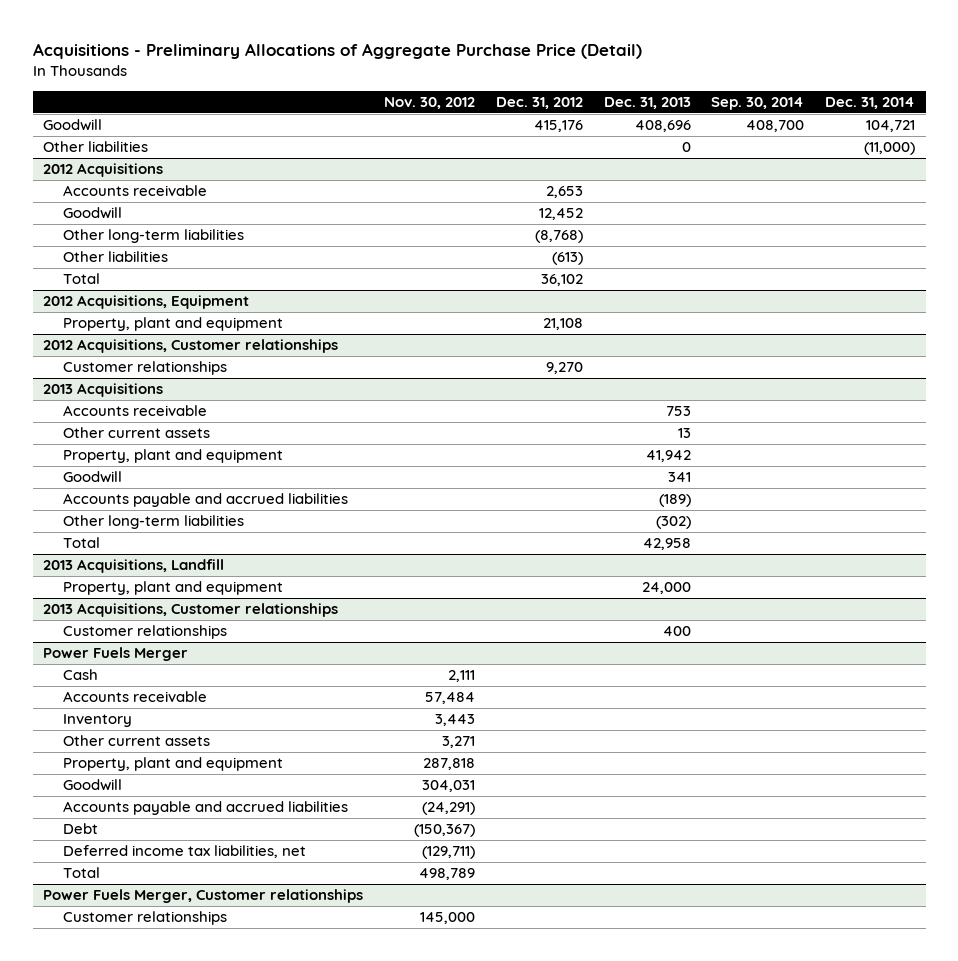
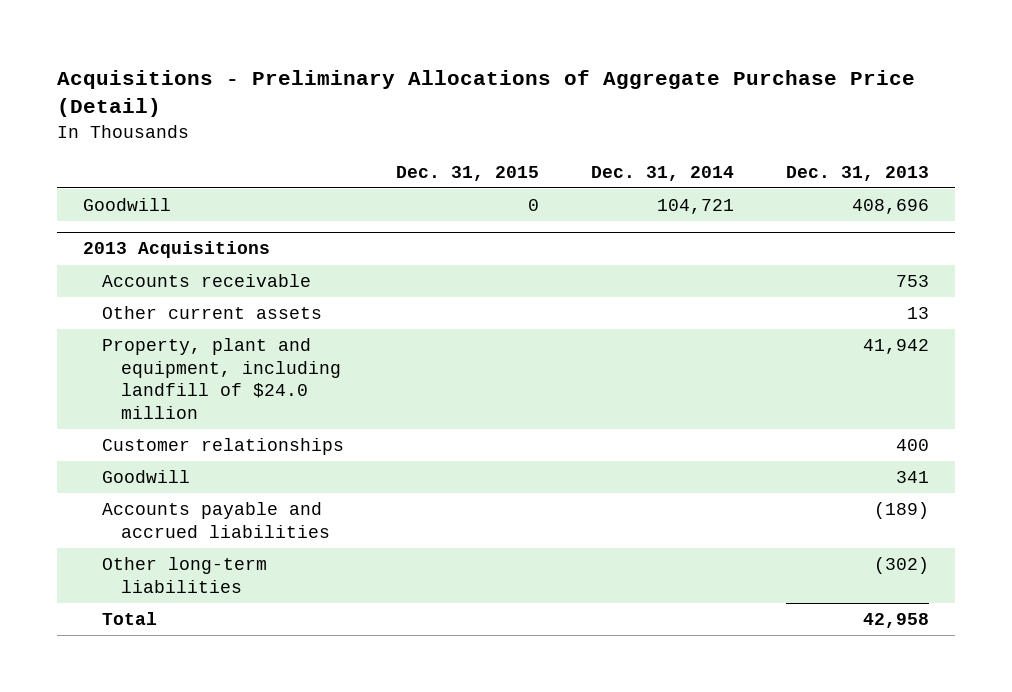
[383,97,475,110] Nov. 30, 2012 -> none
[495,97,583,110] Dec. 31, 2012 -> none
[711,97,805,111] Sep. 30, 2014 -> none
none -> [396,165,540,181] Dec. 31, 2015
[43,141,149,153] Other liabilities -> none
[43,163,164,178] 2012 Acquisitions -> none
[63,185,208,197] Accounts receivable -> none
[63,207,123,220] Goodwill -> none
[63,229,245,244] Other long-term liabilities -> none
[63,251,169,263] Other liabilities -> none
[63,273,101,285] Total -> none
[43,295,250,310] 2012 Acquisitions, Equipment -> none
[63,317,284,332] Property, plant and equipment -> none
[43,339,339,354] 2012 Acquisitions, Customer relationships -> none
[63,361,228,376] Customer relationships -> none
[63,449,284,464] Property, plant and equipment -> [102,338,342,419] Property, plant and equipment, including landfill of $24.0 million
none -> [102,438,345,456] Customer relationships
[43,559,225,574] 2013 Acquisitions, Landfill -> none
[63,581,284,596] Property, plant and equipment -> none
[43,603,339,618] 2013 Acquisitions, Customer relationships -> none
[63,625,228,640] Customer relationships -> none
[43,647,189,662] Power Fuels Merger -> none
[63,669,99,681] Cash -> none
[63,691,208,703] Accounts receivable -> none
[63,714,133,728] Inventory -> none
[63,735,211,747] Other current assets -> none
[63,757,284,772] Property, plant and equipment -> none
[63,779,123,792] Goodwill -> none
[63,801,349,816] Accounts payable and accrued liabilities -> none
[63,823,99,835] Debt -> none
[63,845,307,859] Deferred income tax liabilities, net -> none
[63,867,101,879] Total -> none
[43,889,364,904] Power Fuels Merger, Customer relationships -> none
[63,911,228,926] Customer relationships -> none

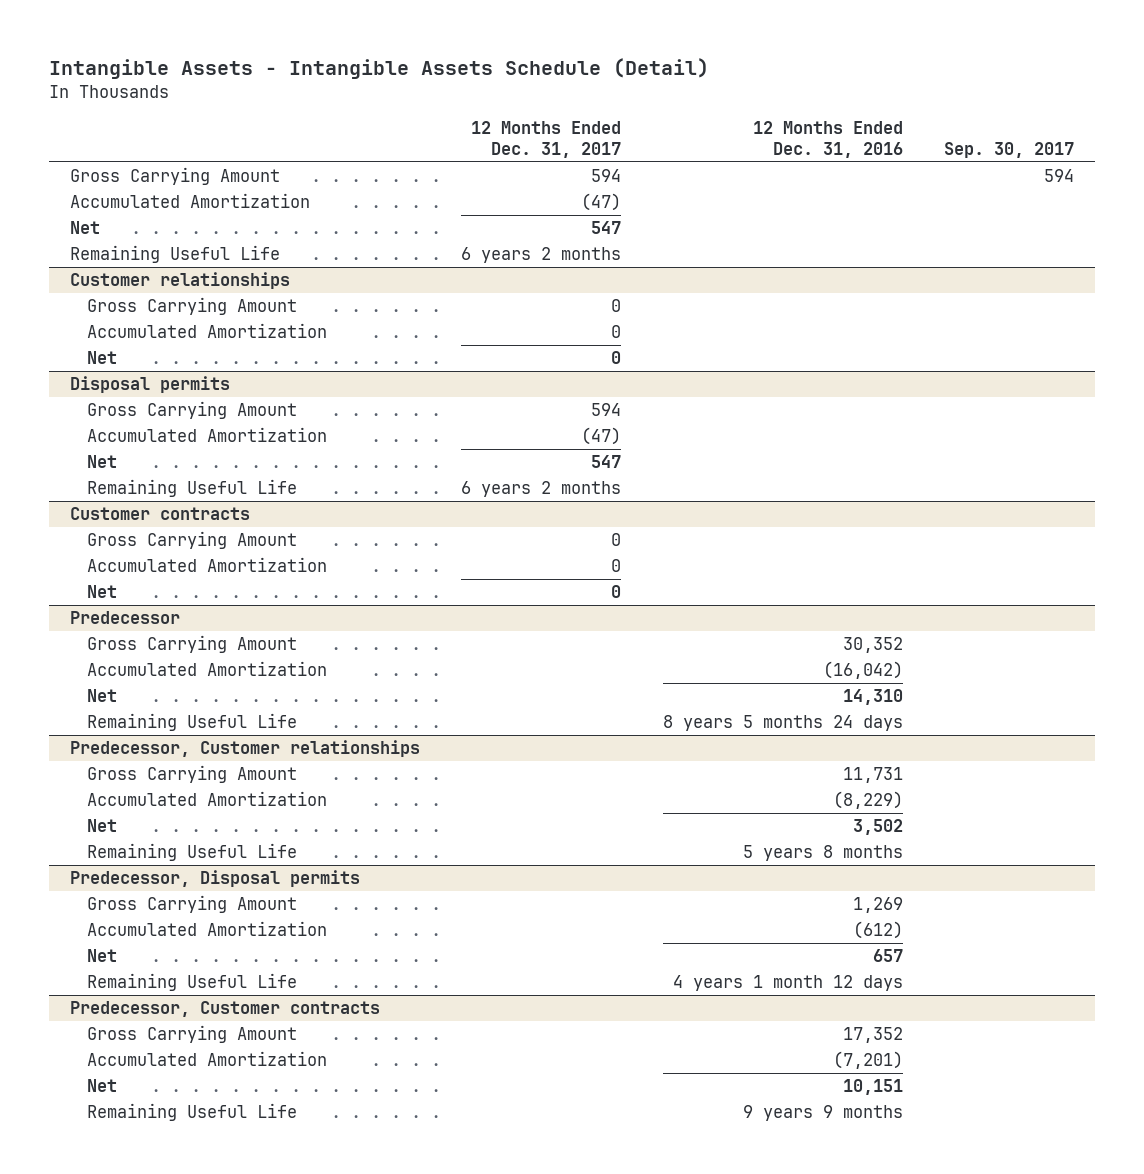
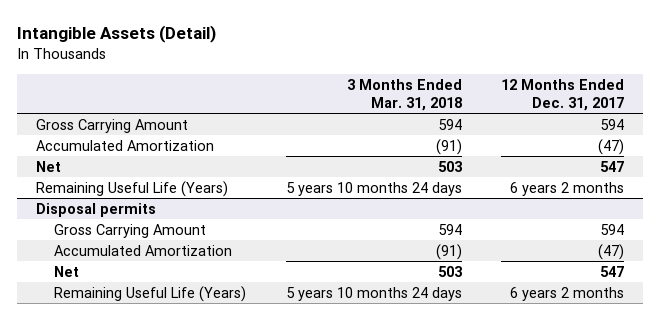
[49,58,710,80] Intangible Assets - Intangible Assets Schedule (Detail) -> [16,25,216,44] Intangible Assets (Detail)
[752,120,903,159] 12 Months Ended Dec. 31, 2016 -> none
[944,142,1075,159] Sep. 30, 2017 -> none
none -> [346,78,462,111] 3 Months Ended Mar. 31, 2018
[70,272,291,290] Customer relationships -> none
[86,297,297,316] Gross Carrying Amount -> none
[86,323,327,339] Accumulated Amortization -> none
[86,351,117,365] Net -> none
[70,245,281,264] Remaining Useful Life -> [36,180,229,197] Remaining Useful Life (Years)
[70,507,251,521] Customer contracts -> none
[86,531,297,550] Gross Carrying Amount -> none
[86,557,327,573] Accumulated Amortization -> none
[86,585,117,599] Net -> none
[70,611,181,625] Predecessor -> none
[86,635,297,654] Gross Carrying Amount -> none
[86,661,327,677] Accumulated Amortization -> none
[86,689,117,703] Net -> none
[86,713,297,732] Remaining Useful Life -> none
[70,740,421,758] Predecessor, Customer relationships -> none
[86,765,297,784] Gross Carrying Amount -> none
[86,791,327,807] Accumulated Amortization -> none
[86,819,117,833] Net -> none
[86,843,297,862] Remaining Useful Life -> none
[70,870,361,888] Predecessor, Disposal permits -> none
[86,895,297,914] Gross Carrying Amount -> none
[86,921,327,937] Accumulated Amortization -> none
[86,949,117,963] Net -> none
[86,973,297,992] Remaining Useful Life -> none
[70,1001,381,1018] Predecessor, Customer contracts -> none
[86,1025,297,1044] Gross Carrying Amount -> none
[86,1051,327,1067] Accumulated Amortization -> none
[86,1079,117,1093] Net -> none
[86,1103,297,1122] Remaining Useful Life -> none
[86,479,297,498] Remaining Useful Life -> [54,285,247,302] Remaining Useful Life (Years)

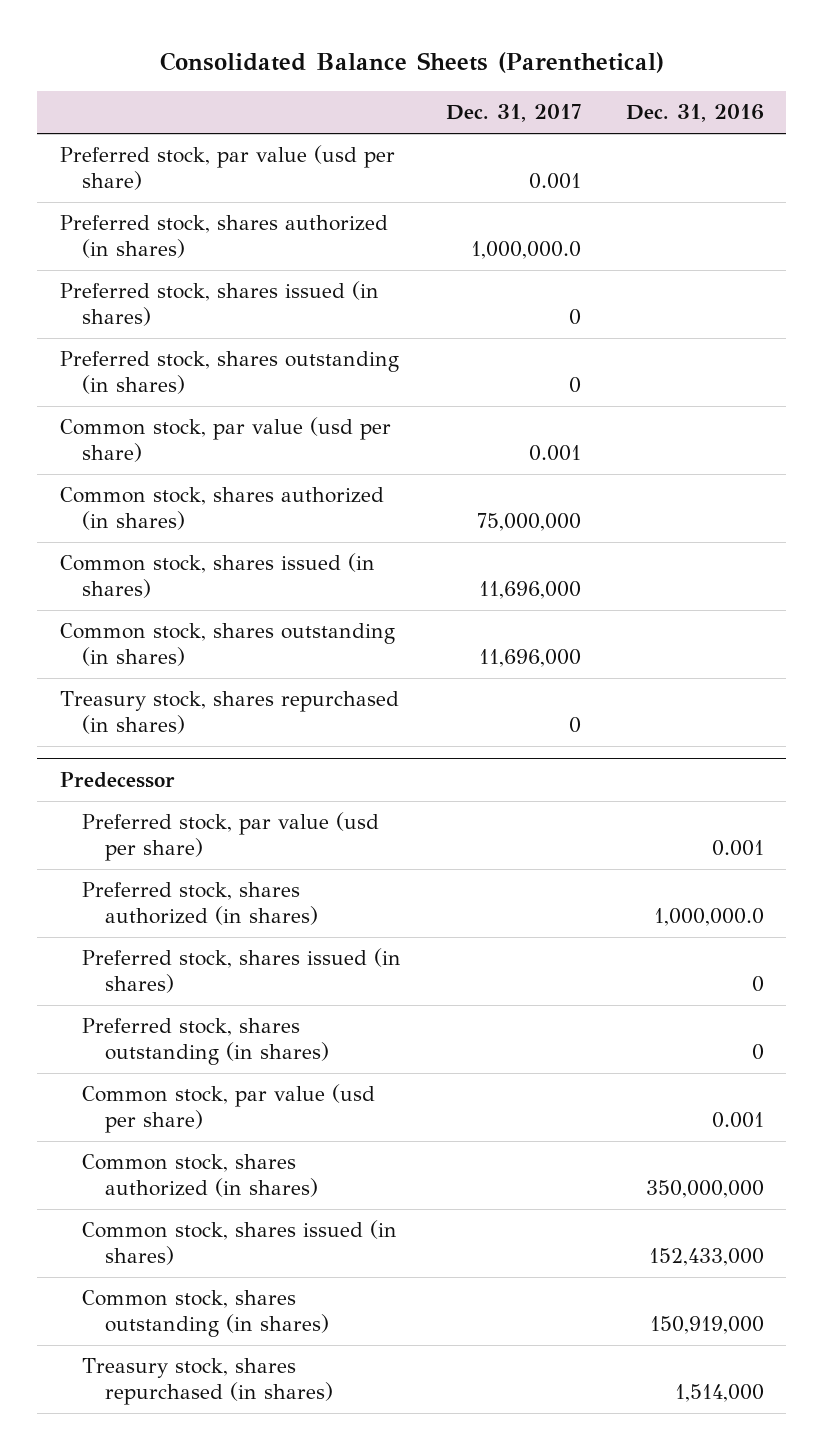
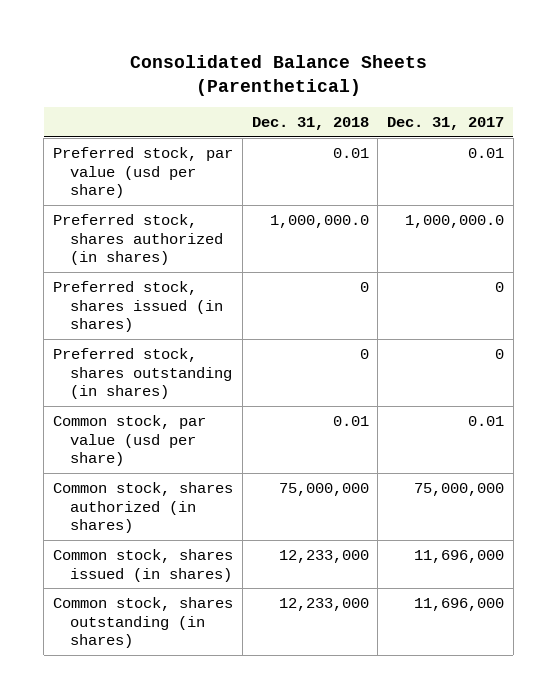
[625,104,764,123] Dec. 31, 2016 -> none
none -> [251,117,369,131] Dec. 31, 2018
[529,172,582,189] 0.001 -> [468,147,505,158] 0.01
[529,444,582,461] 0.001 -> [468,415,505,426] 0.01
[59,691,399,734] Treasury stock, shares repurchased (in shares) -> none
[59,772,175,789] Predecessor -> none
[82,812,380,861] Preferred stock, par value (usd per share) -> none
[82,882,319,925] Preferred stock, shares authorized (in shares) -> none
[82,948,402,993] Preferred stock, shares issued (in shares) -> none
[82,1018,330,1065] Preferred stock, shares outstanding (in shares) -> none
[82,1084,376,1133] Common stock, par value (usd per share) -> none
[82,1154,319,1197] Common stock, shares authorized (in shares) -> none
[82,1220,398,1265] Common stock, shares issued (in shares) -> none
[82,1290,330,1337] Common stock, shares outstanding (in shares) -> none
[82,1358,334,1405] Treasury stock, shares repurchased (in shares) -> none

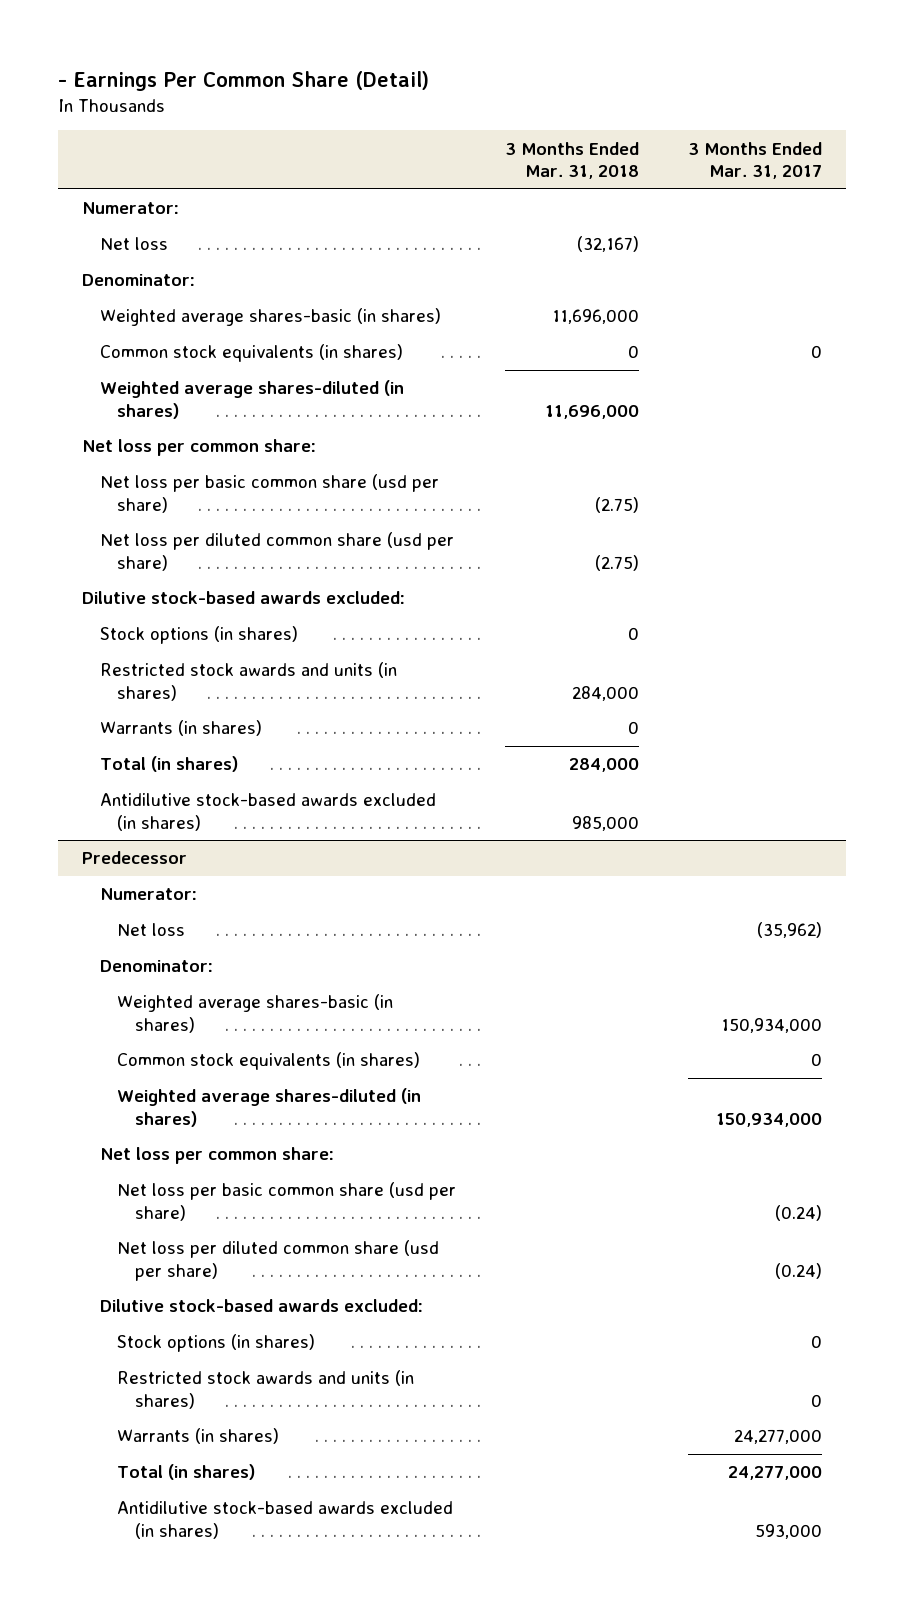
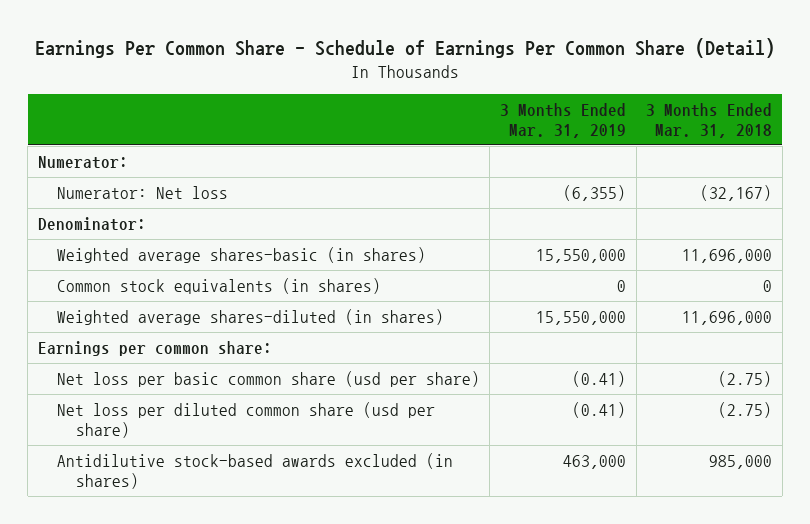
[57,70,429,91] - Earnings Per Common Share (Detail) -> [35,37,776,58] Earnings Per Common Share - Schedule of Earnings Per Common Share (Detail)
[687,141,822,180] 3 Months Ended Mar. 31, 2017 -> none
none -> [500,103,627,138] 3 Months Ended Mar. 31, 2019
[99,237,168,251] Net loss -> [56,186,228,200] Numerator: Net loss
[82,439,317,457] Net loss per common share: -> [37,341,272,357] Earnings per common share:
[82,591,406,605] Dilutive stock-based awards excluded: -> none
[99,626,298,645] Stock options (in shares) -> none
[99,662,397,701] Restricted stock awards and units (in shares) -> none
[99,720,262,737] Warrants (in shares) -> none
[99,756,238,773] Total (in shares) -> none
[82,851,188,865] Predecessor -> none
[99,888,197,901] Numerator: -> none
[117,923,186,937] Net loss -> none
[99,960,213,973] Denominator: -> none
[117,994,394,1033] Weighted average shares-basic (in shares) -> none
[117,1052,421,1071] Common stock equivalents (in shares) -> none
[117,1088,422,1127] Weighted average shares-diluted (in shares) -> none
[99,1147,334,1165] Net loss per common share: -> none
[117,1182,457,1221] Net loss per basic common share (usd per share) -> none
[117,1240,440,1281] Net loss per diluted common share (usd per share) -> none
[99,1299,423,1313] Dilutive stock-based awards excluded: -> none
[117,1334,316,1353] Stock options (in shares) -> none
[117,1370,415,1409] Restricted stock awards and units (in shares) -> none
[117,1428,280,1445] Warrants (in shares) -> none
[117,1464,256,1481] Total (in shares) -> none
[117,1501,454,1539] Antidilutive stock-based awards excluded (in shares) -> none

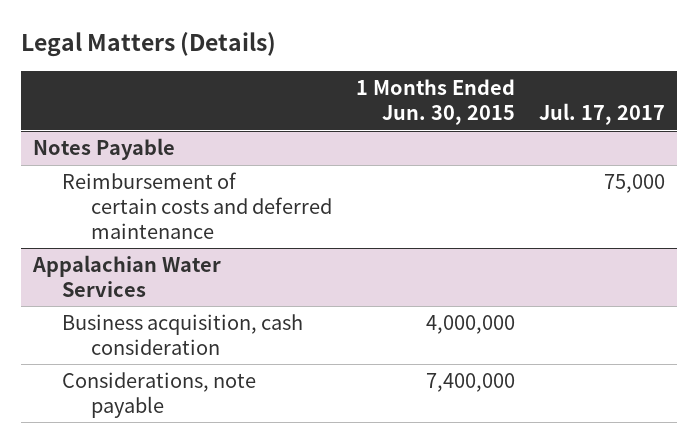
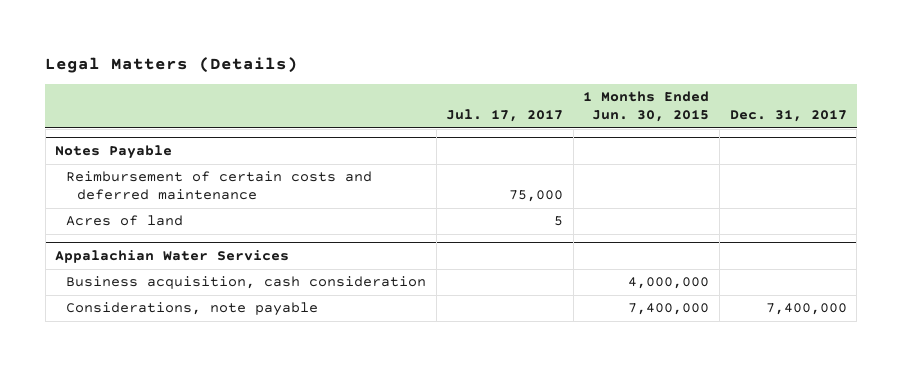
none -> [729,110,847,123] Dec. 31, 2017
none -> [66,215,184,227] Acres of land

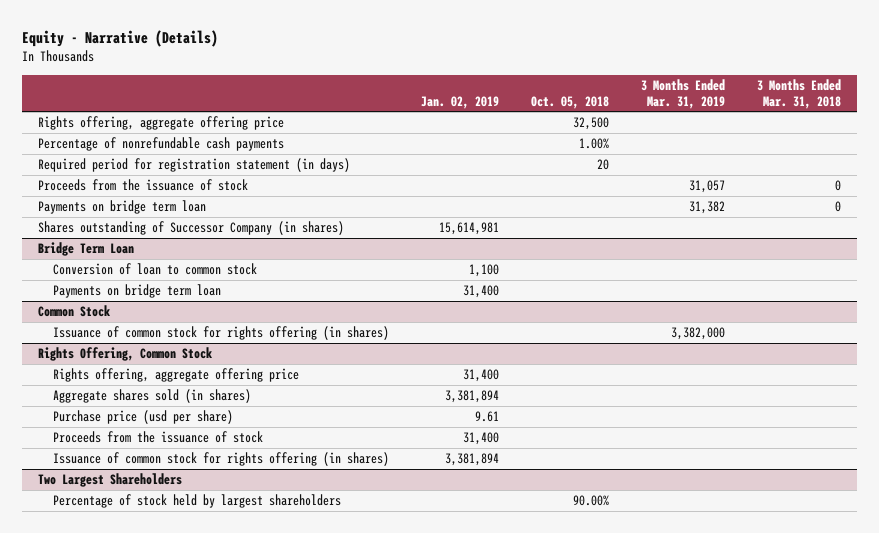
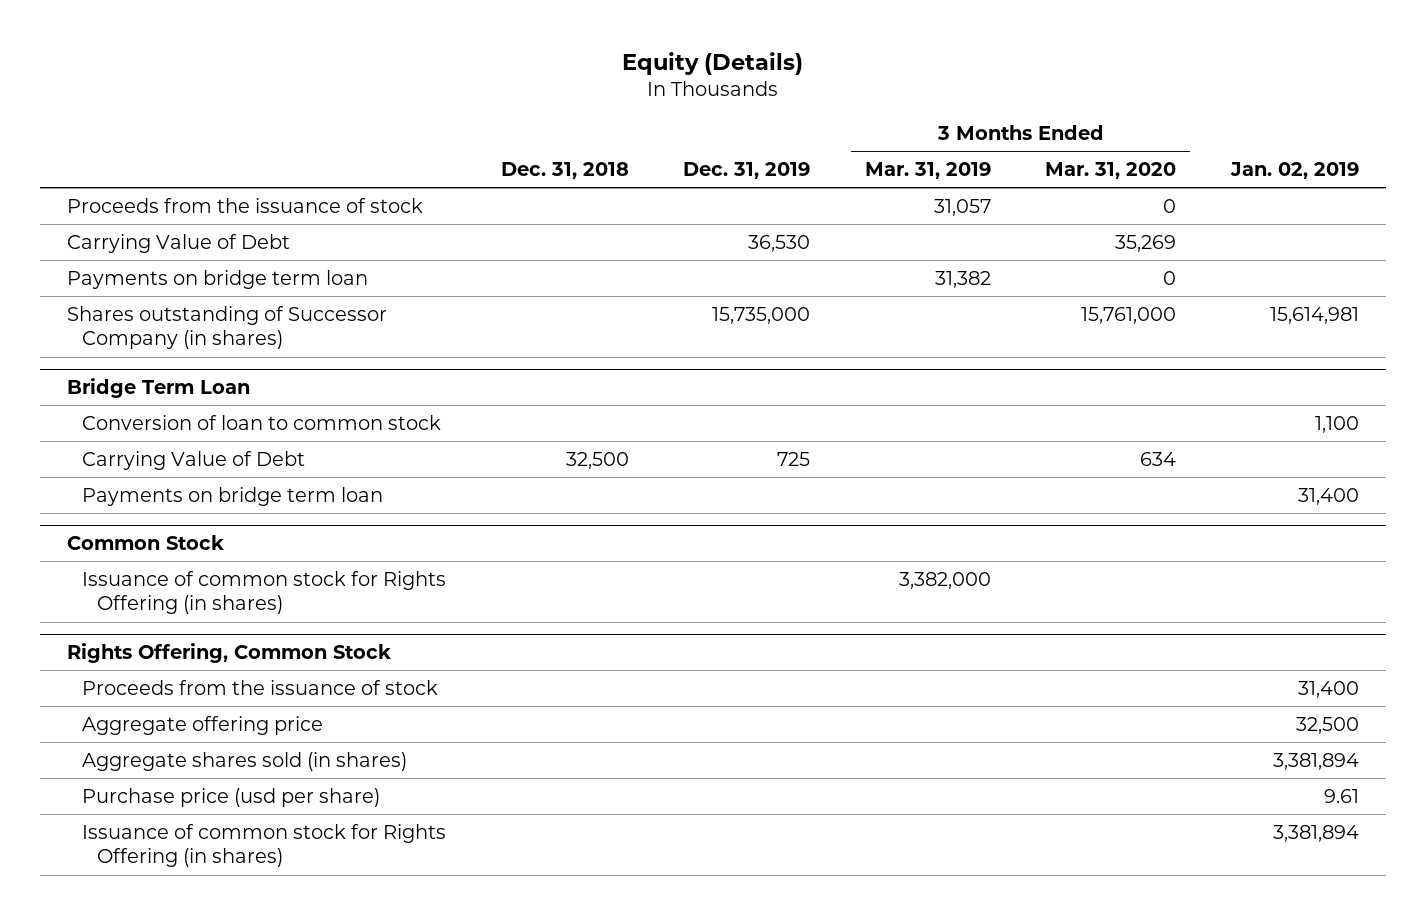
[21,29,218,47] Equity - Narrative (Details) -> [622,51,804,75] Equity (Details)
[530,95,609,109] Oct. 05, 2018 -> none
[756,78,841,109] 3 Months Ended Mar. 31, 2018 -> none
none -> [500,162,629,180] Dec. 31, 2018
none -> [683,162,811,180] Dec. 31, 2019
none -> [1045,162,1177,180] Mar. 31, 2020
[37,116,284,131] Rights offering, aggregate offering price -> none
[37,137,284,152] Percentage of nonrefundable cash payments -> none
[37,158,350,173] Required period for registration statement (in days) -> none
none -> [67,233,291,253] Carrying Value of Debt
none -> [82,450,306,470] Carrying Value of Debt
[52,326,389,341] Issuance of common stock for rights offering (in shares) -> [82,570,447,615] Issuance of common stock for Rights Offering (in shares)
[52,431,263,444] Proceeds from the issuance of stock -> [82,679,439,695] Proceeds from the issuance of stock
[52,368,299,383] Rights offering, aggregate offering price -> [82,715,324,735] Aggregate offering price
[462,369,499,383] 31,400 -> [1296,716,1360,734] 32,500
[37,473,182,488] Two Largest Shareholders -> none
[52,494,341,509] Percentage of stock held by largest shareholders -> none
[52,452,389,467] Issuance of common stock for rights offering (in shares) -> [82,823,447,868] Issuance of common stock for Rights Offering (in shares)

